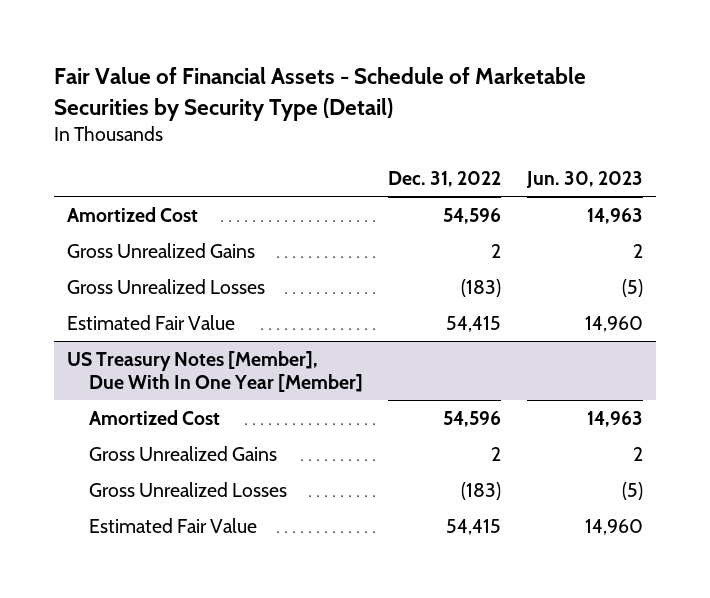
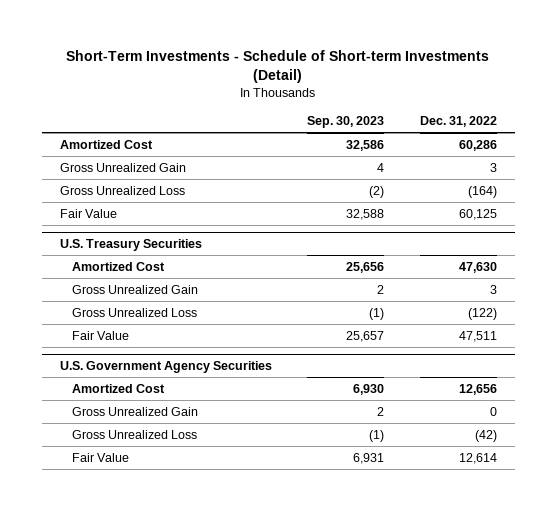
[53,67,586,121] Fair Value of Financial Assets - Schedule of Marketable Securities by Security Type (Detail) -> [66,49,490,84] Short-Term Investments - Schedule of Short-term Investments (Detail)
[526,171,644,189] Jun. 30, 2023 -> none
none -> [307,116,385,129] Sep. 30, 2023
[66,350,363,392] US Treasury Notes [Member], Due With In One Year [Member] -> none
[443,207,502,224] 54,596 -> [458,139,497,151] 60,286
[66,242,255,258] Gross Unrealized Gains -> [59,162,186,172] Gross Unrealized Gain
[491,243,502,258] 2 -> [489,162,497,172] 3
[66,278,265,294] Gross Unrealized Losses -> [59,185,185,195] Gross Unrealized Loss
[461,278,502,297] (183) -> [467,185,497,198] (164)
[66,314,235,330] Estimated Fair Value -> [59,208,117,218] Fair Value
[446,315,502,332] 54,415 -> [458,208,497,220] 60,125
none -> [59,239,202,252] U.S. Treasury Securities
[443,410,502,427] 54,596 -> [458,261,497,273] 47,630
[88,445,277,461] Gross Unrealized Gains -> [72,284,199,294] Gross Unrealized Gain
[491,446,502,461] 2 -> [489,284,497,294] 3
[88,481,287,497] Gross Unrealized Losses -> [72,307,198,317] Gross Unrealized Loss
[461,481,502,500] (183) -> [467,307,497,320] (122)
[88,517,257,533] Estimated Fair Value -> [72,330,130,340] Fair Value
[446,518,502,535] 54,415 -> [458,330,497,342] 47,511
none -> [59,361,272,374] U.S. Government Agency Securities
none -> [72,383,166,393] Amortized Cost
none -> [72,406,199,416] Gross Unrealized Gain
none -> [72,429,198,439] Gross Unrealized Loss
none -> [72,452,130,462] Fair Value

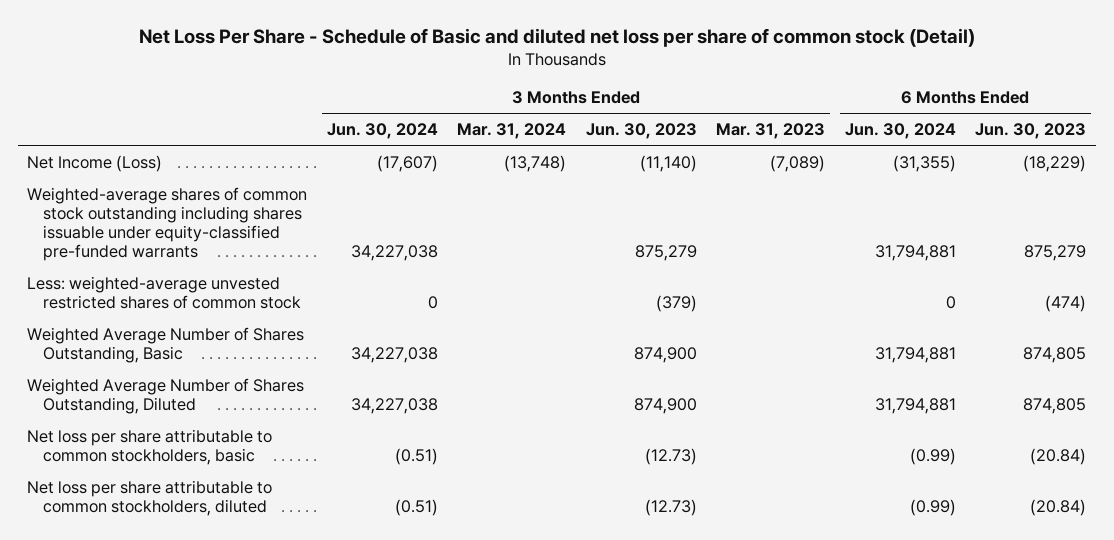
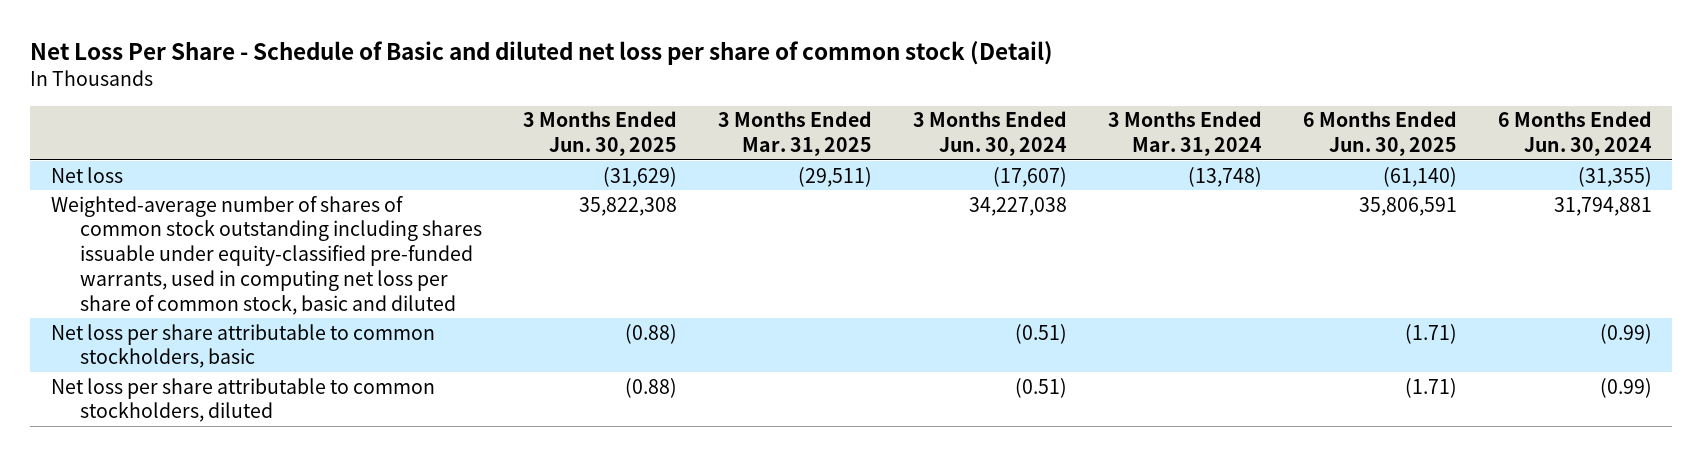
[585,122,697,139] Jun. 30, 2023 -> none
[716,122,826,139] Mar. 31, 2023 -> none
[975,122,1087,139] Jun. 30, 2023 -> none
none -> [522,111,677,157] 3 Months Ended Jun. 30, 2025
none -> [717,111,872,157] 3 Months Ended Mar. 31, 2025
none -> [1302,111,1457,157] 6 Months Ended Jun. 30, 2025
[27,275,302,309] Less: weighted-average unvested restricted shares of common stock -> none
[27,326,305,363] Weighted Average Number of Shares Outstanding, Basic -> none
[27,377,305,414] Weighted Average Number of Shares Outstanding, Diluted -> none
[27,154,163,172] Net Income (Loss) -> [50,166,123,183] Net loss
[27,186,308,262] Weighted-average shares of common stock outstanding including shares issuable under equity-classified pre-funded warrants -> [50,195,482,315] Weighted-average number of shares of common stock outstanding including shares issuable under equity-classified pre-funded warrants, used in computing net loss per share of common stock, basic and diluted

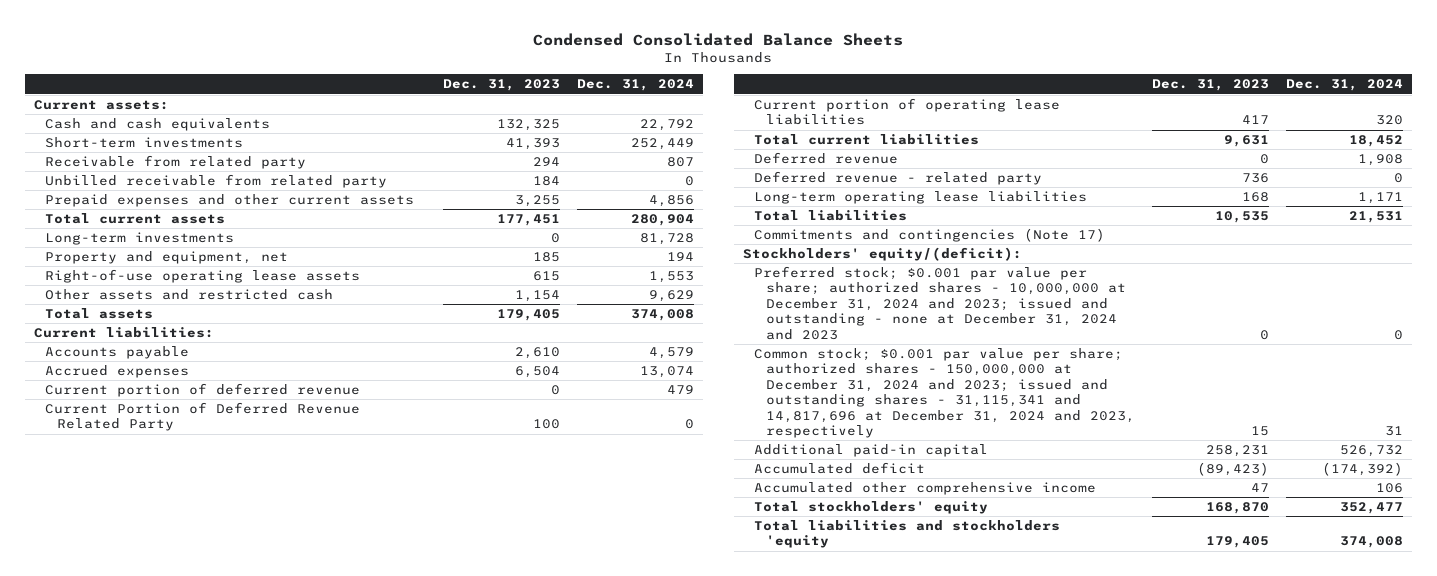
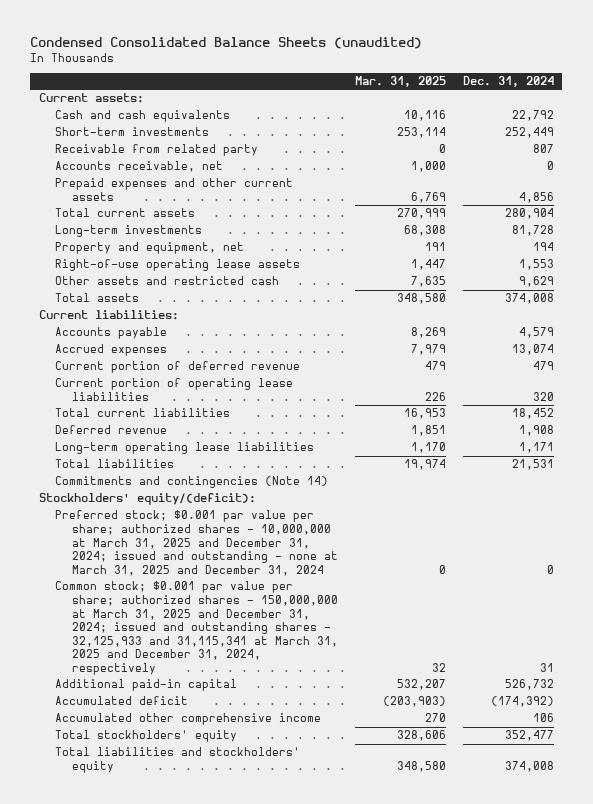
[533,32,904,46] Condensed Consolidated Balance Sheets -> [30,37,423,50] Condensed Consolidated Balance Sheets (unaudited)
[443,79,561,92] Dec. 31, 2023 -> none
none -> [354,76,446,88] Mar. 31, 2025
[45,174,388,189] Unbilled receivable from related party -> none
none -> [55,161,224,173] Accounts receivable, net
[45,402,361,432] Current Portion of Deferred Revenue Related Party -> none
[754,171,1043,186] Deferred revenue - related party -> none
[754,228,1106,243] Commitments and contingencies (Note 17) -> [55,476,329,489] Commitments and contingencies (Note 14)
[754,266,1126,340] Preferred stock; $0.001 par value per share; authorized shares - 10,000,000 at December 31, 2024 and 2023; issued and outstanding - none at December 31, 2024 and 2023 -> [55,510,338,576] Preferred stock; $0.001 par value per share; authorized shares - 10,000,000 at March 31, 2025 and December 31, 2024; issued and outstanding - none at March 31, 2025 and December 31, 2024
[754,348,1135,439] Common stock; $0.001 par value per share; authorized shares - 150,000,000 at December 31, 2024 and 2023; issued and outstanding shares - 31,115,341 and 14,817,696 at December 31, 2024 and 2023, respectively -> [55,581,338,675] Common stock; $0.001 par value per share; authorized shares - 150,000,000 at March 31, 2025 and December 31, 2024; issued and outstanding shares - 32,125,933 and 31,115,341 at March 31, 2025 and December 31, 2024, respectively
[754,520,1061,549] Total liabilities and stockholders 'equity -> [55,747,301,774] Total liabilities and stockholders' equity

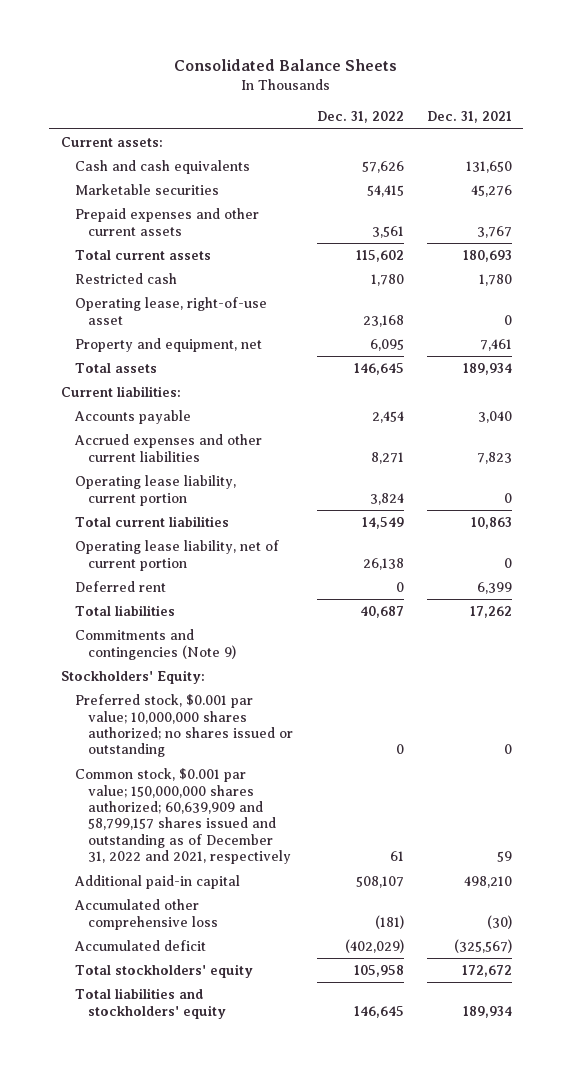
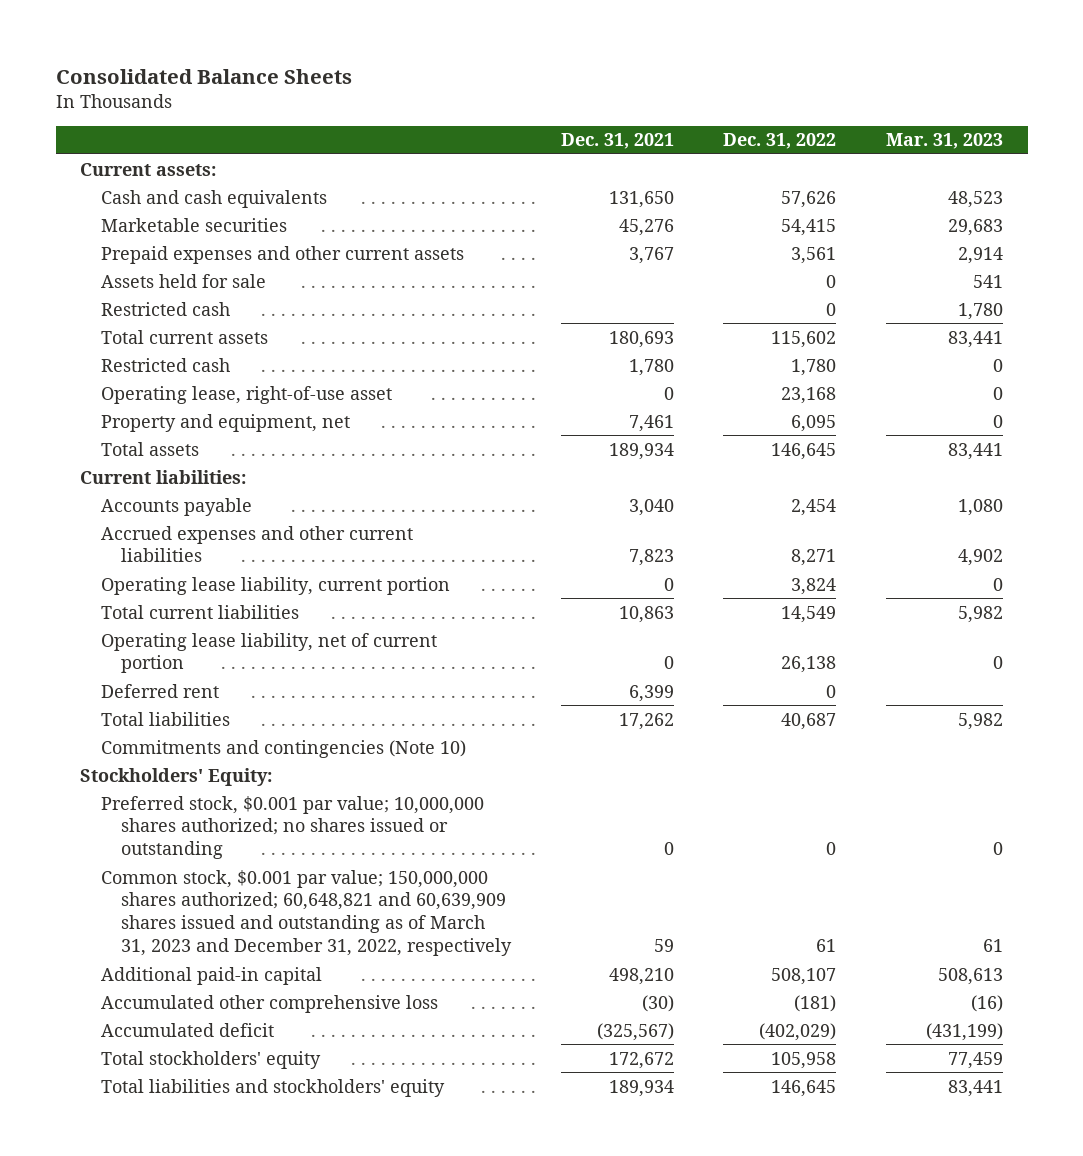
none -> [885,133,1003,150] Mar. 31, 2023
none -> [100,273,266,288] Assets held for sale
none -> [100,301,230,316] Restricted cash
[74,629,237,660] Commitments and contingencies (Note 9) -> [100,739,466,758] Commitments and contingencies (Note 10)
[74,768,292,865] Common stock, $0.001 par value; 150,000,000 shares authorized; 60,639,909 and 58,799,157 shares issued and outstanding as of December 31, 2022 and 2021, respectively -> [100,869,512,957] Common stock, $0.001 par value; 150,000,000 shares authorized; 60,648,821 and 60,639,909 shares issued and outstanding as of March 31, 2023 and December 31, 2022, respectively

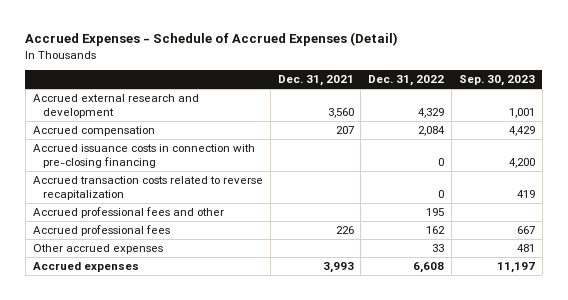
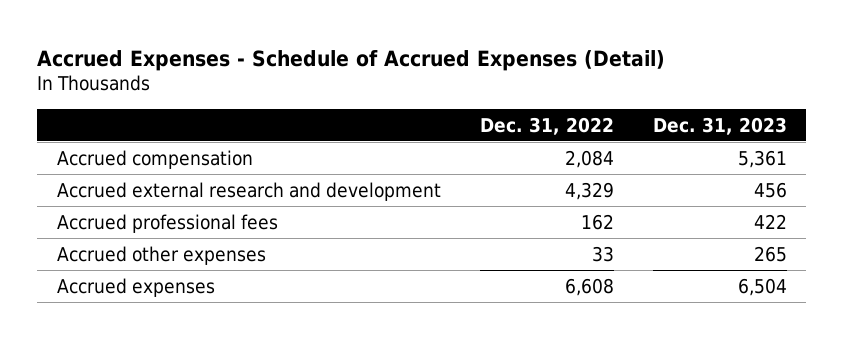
[277,75,354,87] Dec. 31, 2021 -> none
[459,75,536,87] Sep. 30, 2023 -> none
none -> [652,116,787,135] Dec. 31, 2023
[32,144,255,168] Accrued issuance costs in connection with pre-closing financing -> none
[32,176,263,200] Accrued transaction costs related to reverse recapitalization -> none
[32,207,224,219] Accrued professional fees and other -> none
[32,94,199,118] Accrued external research and development -> [56,181,441,201] Accrued external research and development
[32,244,163,255] Other accrued expenses -> [56,245,266,265] Accrued other expenses

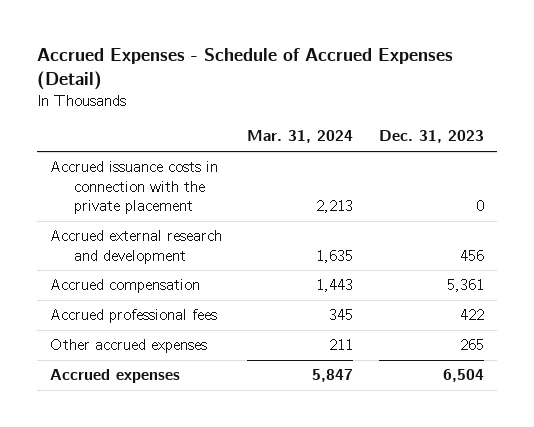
[479,116,614,135] Dec. 31, 2022 -> none
none -> [247,130,354,144] Mar. 31, 2024
none -> [49,161,218,215] Accrued issuance costs in connection with the private placement
[56,149,253,169] Accrued compensation -> [49,279,200,294] Accrued compensation
[56,245,266,265] Accrued other expenses -> [49,339,207,354] Other accrued expenses

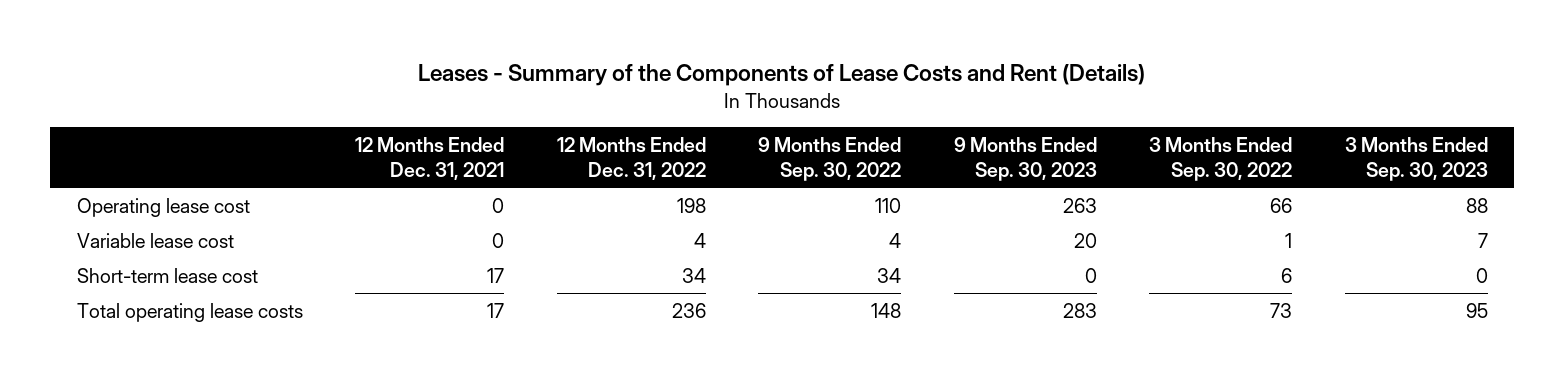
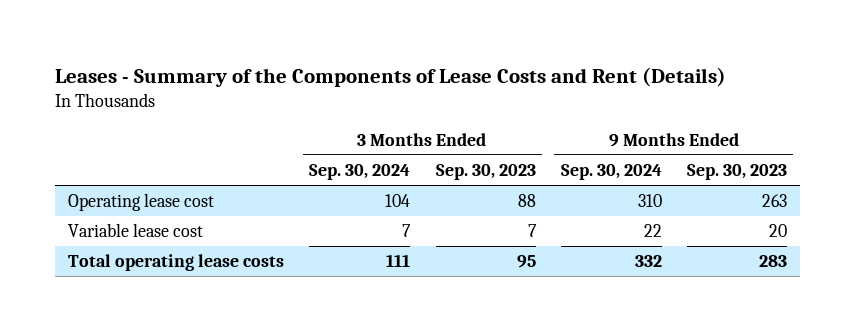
[355,136,505,180] 12 Months Ended Dec. 31, 2021 -> none
[556,136,706,180] 12 Months Ended Dec. 31, 2022 -> none
[758,136,902,181] 9 Months Ended Sep. 30, 2022 -> none
[1149,136,1293,181] 3 Months Ended Sep. 30, 2022 -> none
none -> [309,164,411,181] Sep. 30, 2024
none -> [560,164,662,181] Sep. 30, 2024
[76,267,258,283] Short-term lease cost -> none

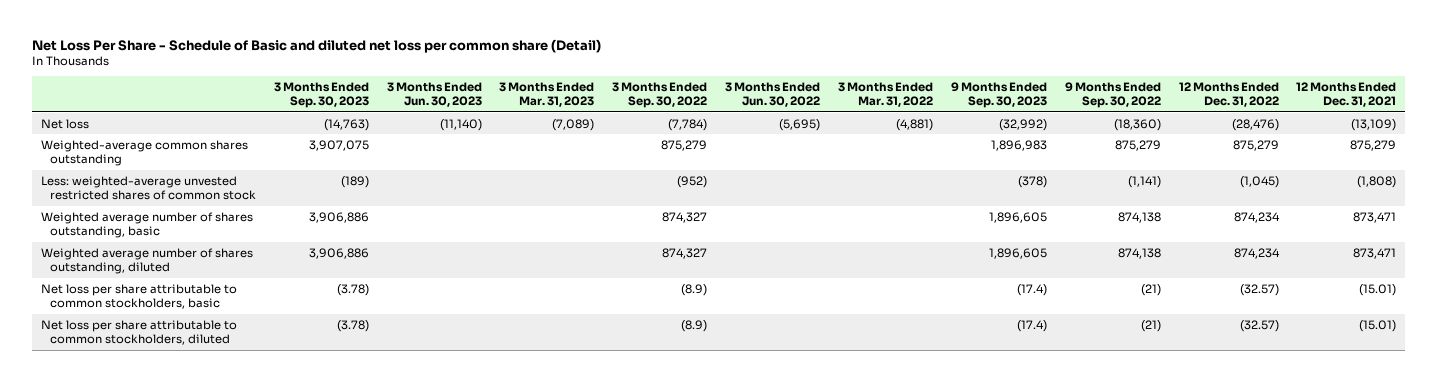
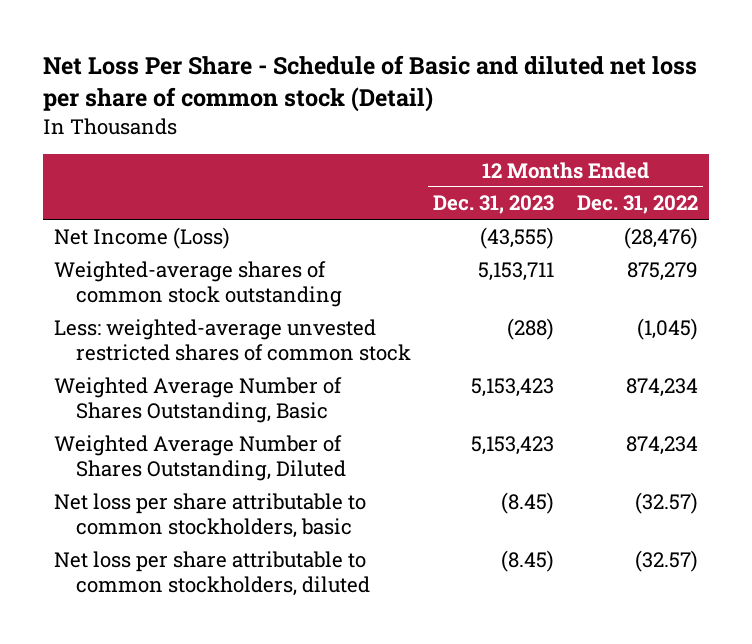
[31,38,601,53] Net Loss Per Share - Schedule of Basic and diluted net loss per common share (Detail) -> [42,55,697,113] Net Loss Per Share - Schedule of Basic and diluted net loss per share of common stock (Detail)
[273,81,369,109] 3 Months Ended Sep. 30, 2023 -> none
[386,81,482,108] 3 Months Ended Jun. 30, 2023 -> none
[499,81,595,108] 3 Months Ended Mar. 31, 2023 -> none
[612,81,708,109] 3 Months Ended Sep. 30, 2022 -> none
[725,81,821,108] 3 Months Ended Jun. 30, 2022 -> none
[838,81,934,108] 3 Months Ended Mar. 31, 2022 -> none
[950,81,1047,109] 9 Months Ended Sep. 30, 2023 -> none
[1064,81,1161,109] 9 Months Ended Sep. 30, 2022 -> none
[1296,81,1397,108] 12 Months Ended Dec. 31, 2021 -> none
none -> [433,195,555,215] Dec. 31, 2023
[40,118,89,129] Net loss -> [54,226,231,249] Net Income (Loss)
[40,139,248,167] Weighted-average common shares outstanding -> [54,260,342,307] Weighted-average shares of common stock outstanding
[40,211,253,239] Weighted average number of shares outstanding, basic -> [54,376,343,423] Weighted Average Number of Shares Outstanding, Basic
[40,247,253,275] Weighted average number of shares outstanding, diluted -> [54,434,346,481] Weighted Average Number of Shares Outstanding, Diluted

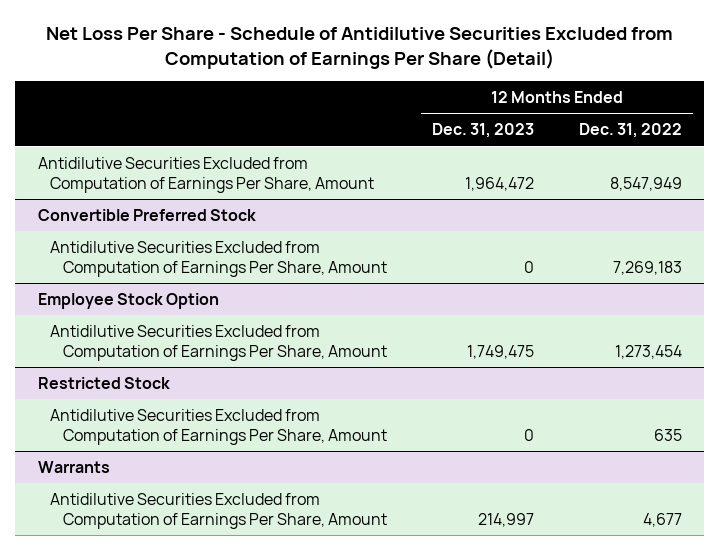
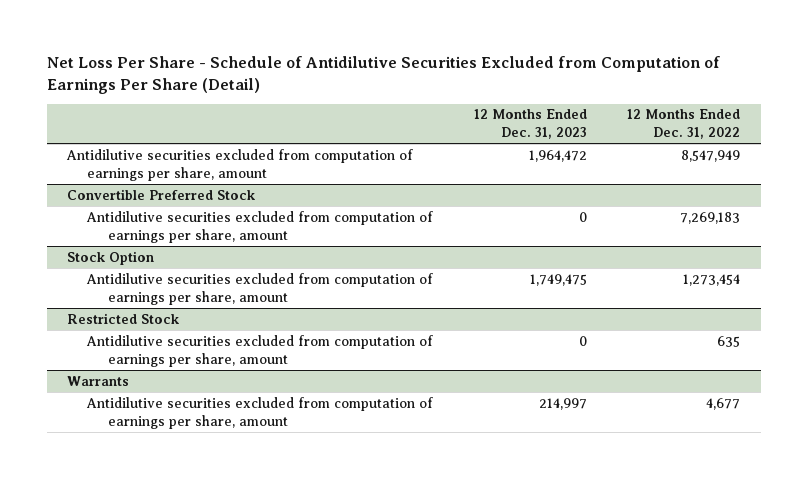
[37,157,375,193] Antidilutive Securities Excluded from Computation of Earnings Per Share, Amount -> [65,148,413,181] Antidilutive securities excluded from computation of earnings per share, amount
[50,241,387,277] Antidilutive Securities Excluded from Computation of Earnings Per Share, Amount -> [86,210,434,243] Antidilutive securities excluded from computation of earnings per share, amount
[37,293,219,310] Employee Stock Option -> [66,250,154,265] Stock Option
[50,325,387,361] Antidilutive Securities Excluded from Computation of Earnings Per Share, Amount -> [86,272,434,305] Antidilutive securities excluded from computation of earnings per share, amount
[50,409,387,445] Antidilutive Securities Excluded from Computation of Earnings Per Share, Amount -> [86,334,434,367] Antidilutive securities excluded from computation of earnings per share, amount
[50,493,387,529] Antidilutive Securities Excluded from Computation of Earnings Per Share, Amount -> [86,396,434,429] Antidilutive securities excluded from computation of earnings per share, amount

